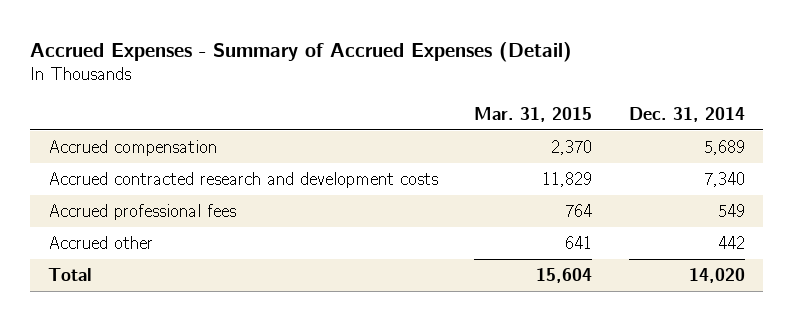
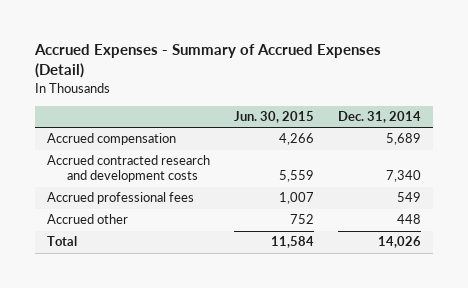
[474,106,593,122] Mar. 31, 2015 -> none
none -> [234,111,315,124] Jun. 30, 2015
[718,236,746,250] 442 -> [397,214,422,225] 448
[689,268,746,284] 14,020 -> [378,236,422,249] 14,026

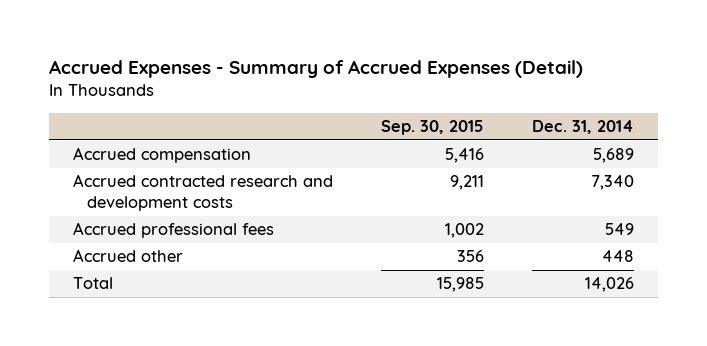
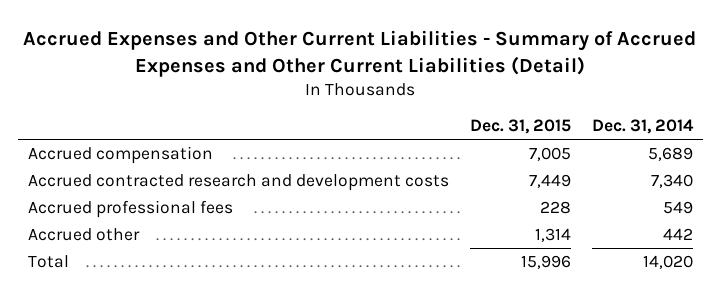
[48,60,583,79] Accrued Expenses - Summary of Accrued Expenses (Detail) -> [23,29,697,77] Accrued Expenses and Other Current Liabilities - Summary of Accrued Expenses and Other Current Liabilities (Detail)
[380,120,484,136] Sep. 30, 2015 -> none
none -> [469,119,571,135] Dec. 31, 2015
[602,250,635,263] 448 -> [662,228,693,241] 442
[585,277,635,293] 14,026 -> [642,255,693,270] 14,020

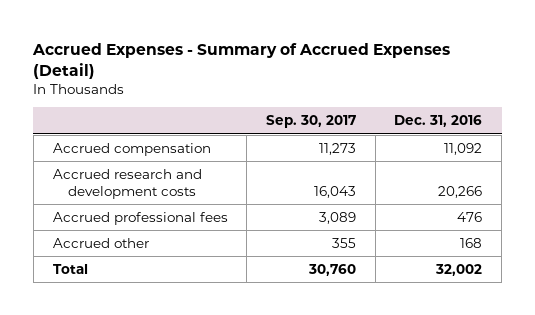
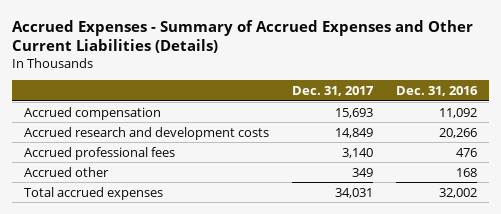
[32,42,451,79] Accrued Expenses - Summary of Accrued Expenses (Detail) -> [12,19,474,54] Accrued Expenses - Summary of Accrued Expenses and Other Current Liabilities (Details)
[266,115,357,129] Sep. 30, 2017 -> none
none -> [292,85,375,96] Dec. 31, 2017
[52,263,88,274] Total -> [23,186,163,200] Total accrued expenses

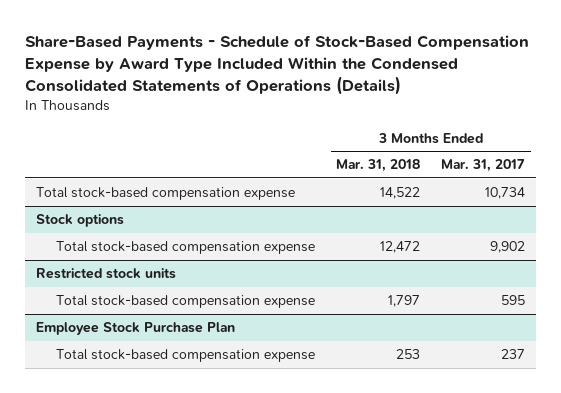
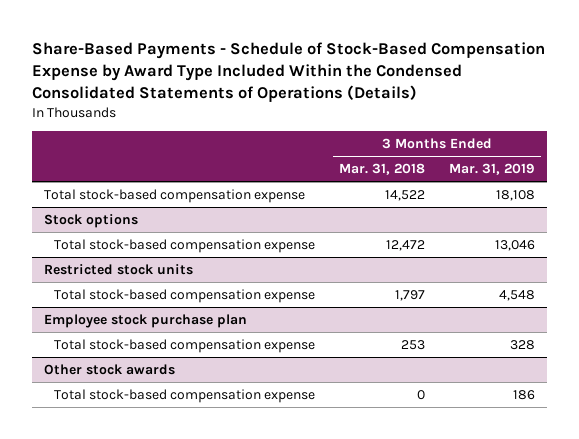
[441,159,526,173] Mar. 31, 2017 -> none
none -> [449,163,536,176] Mar. 31, 2019
[35,322,235,336] Employee Stock Purchase Plan -> [43,314,247,329] Employee stock purchase plan
none -> [43,364,175,376] Other stock awards
none -> [54,389,316,404] Total stock-based compensation expense

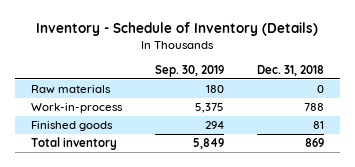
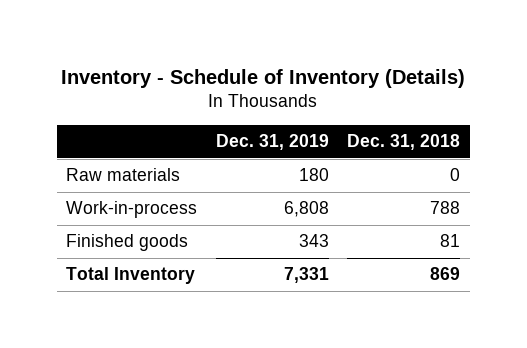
[154,64,224,77] Sep. 30, 2019 -> none
none -> [215,134,329,151] Dec. 31, 2019
[31,137,118,151] Total inventory -> [66,267,196,285] Total Inventory

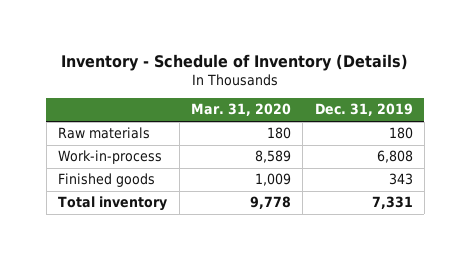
[347,134,461,151] Dec. 31, 2018 -> none
none -> [190,103,291,117] Mar. 31, 2020
[66,267,196,285] Total Inventory -> [58,196,168,212] Total inventory

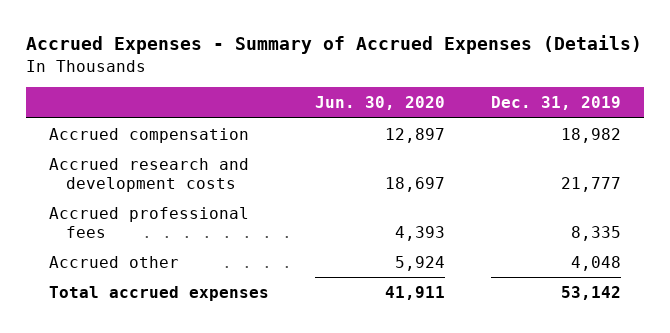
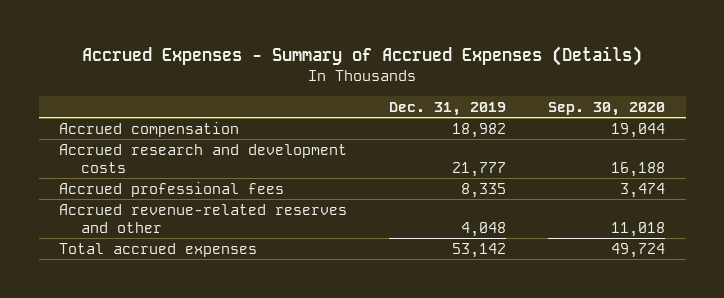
[315,96,446,111] Jun. 30, 2020 -> none
none -> [547,101,665,116] Sep. 30, 2020
[48,255,179,268] Accrued other -> [59,203,348,233] Accrued revenue-related reserves and other

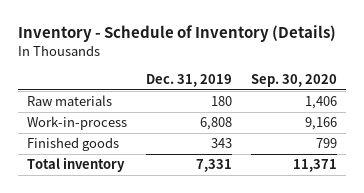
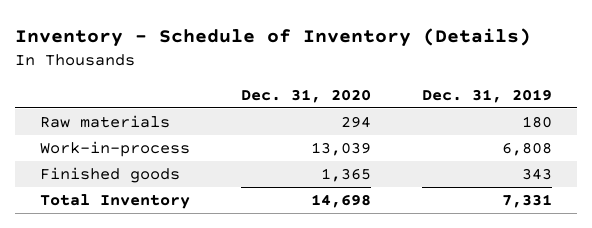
[250,74,337,88] Sep. 30, 2020 -> none
none -> [241,89,372,104] Dec. 31, 2020
[27,157,126,173] Total inventory -> [40,194,191,210] Total Inventory

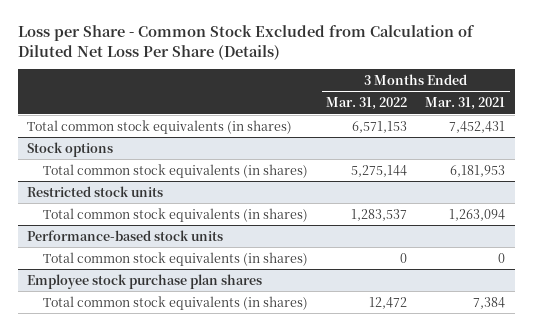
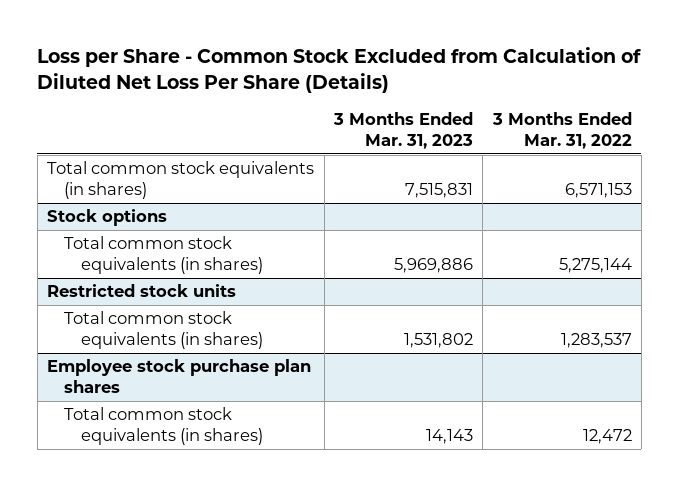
[425,97,506,111] Mar. 31, 2021 -> none
none -> [332,112,473,150] 3 Months Ended Mar. 31, 2023
[27,229,224,241] Performance-based stock units -> none
[42,251,308,266] Total common stock equivalents (in shares) -> none

